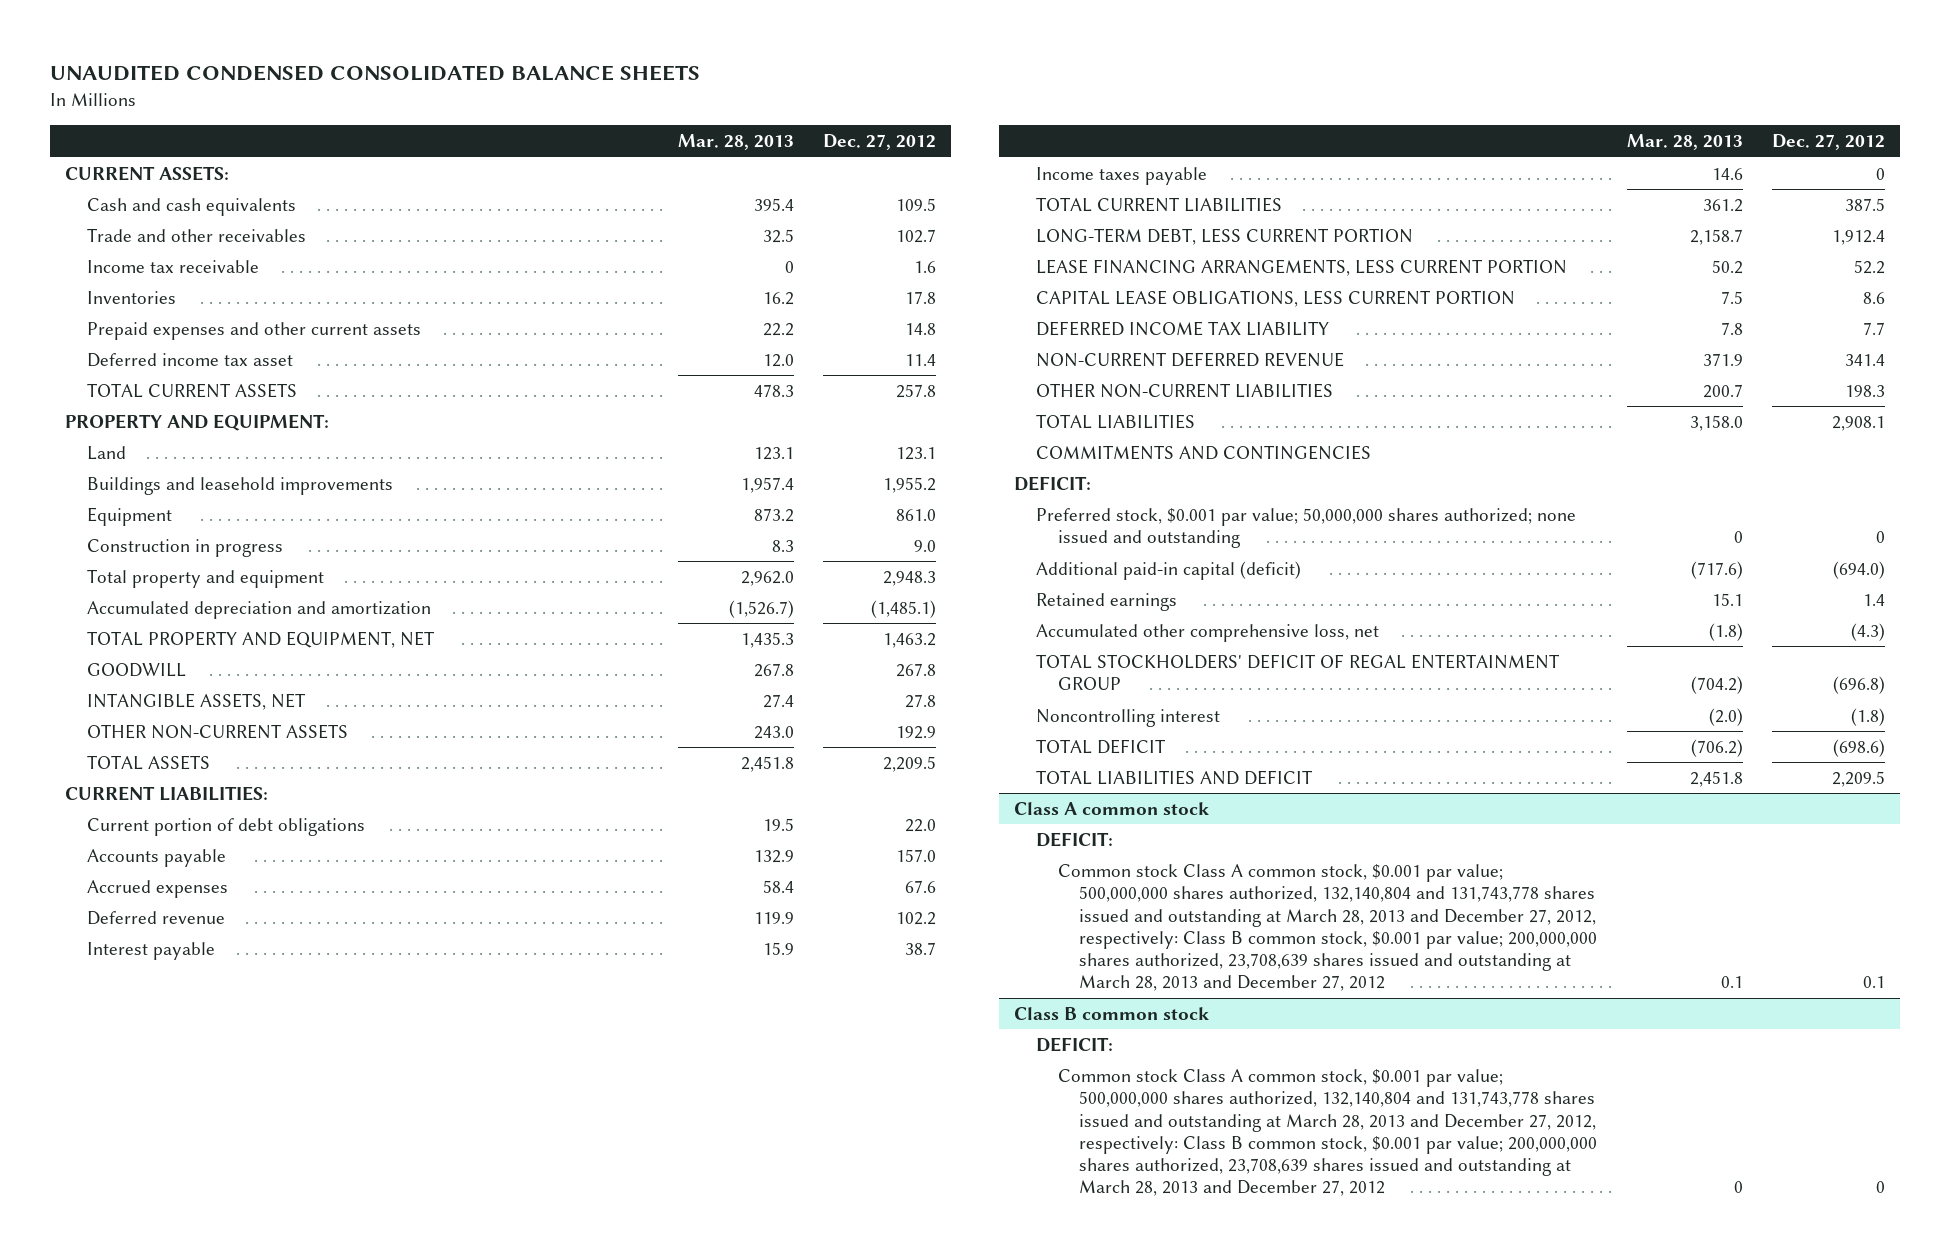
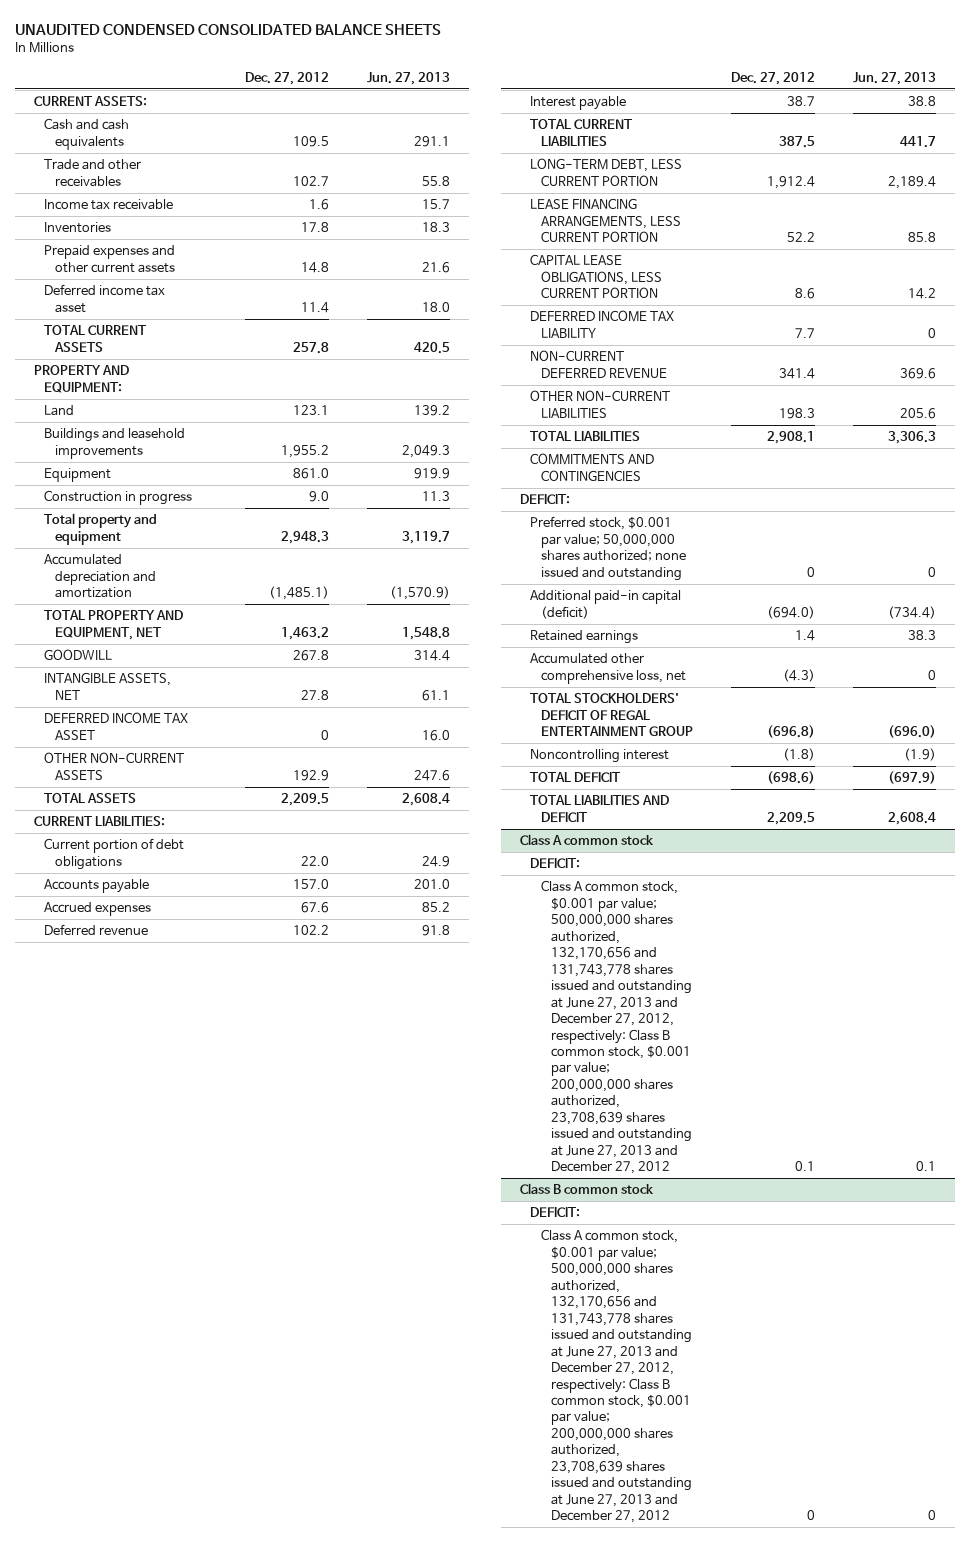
[678,134,795,151] Mar. 28, 2013 -> none
none -> [366,71,450,85] Jun. 27, 2013
none -> [44,712,189,740] DEFERRED INCOME TAX ASSET
[1035,166,1207,185] Income taxes payable -> none
[1057,863,1598,992] Common stock Class A common stock, $0.001 par value; 500,000,000 shares authorized, 132,140,804 and 131,743,778 shares issued and outstanding at March 28, 2013 and December 27, 2012, respectively: Class B common stock, $0.001 par value; 200,000,000 shares authorized, 23,708,639 shares issued and outstanding at March 28, 2013 and December 27, 2012 -> [540,880,693,1175] Class A common stock, $0.001 par value; 500,000,000 shares authorized, 132,170,656 and 131,743,778 shares issued and outstanding at June 27, 2013 and December 27, 2012, respectively: Class B common stock, $0.001 par value; 200,000,000 shares authorized, 23,708,639 shares issued and outstanding at June 27, 2013 and December 27, 2012
[1057,1068,1598,1197] Common stock Class A common stock, $0.001 par value; 500,000,000 shares authorized, 132,140,804 and 131,743,778 shares issued and outstanding at March 28, 2013 and December 27, 2012, respectively: Class B common stock, $0.001 par value; 200,000,000 shares authorized, 23,708,639 shares issued and outstanding at March 28, 2013 and December 27, 2012 -> [540,1229,693,1524] Class A common stock, $0.001 par value; 500,000,000 shares authorized, 132,170,656 and 131,743,778 shares issued and outstanding at June 27, 2013 and December 27, 2012, respectively: Class B common stock, $0.001 par value; 200,000,000 shares authorized, 23,708,639 shares issued and outstanding at June 27, 2013 and December 27, 2012

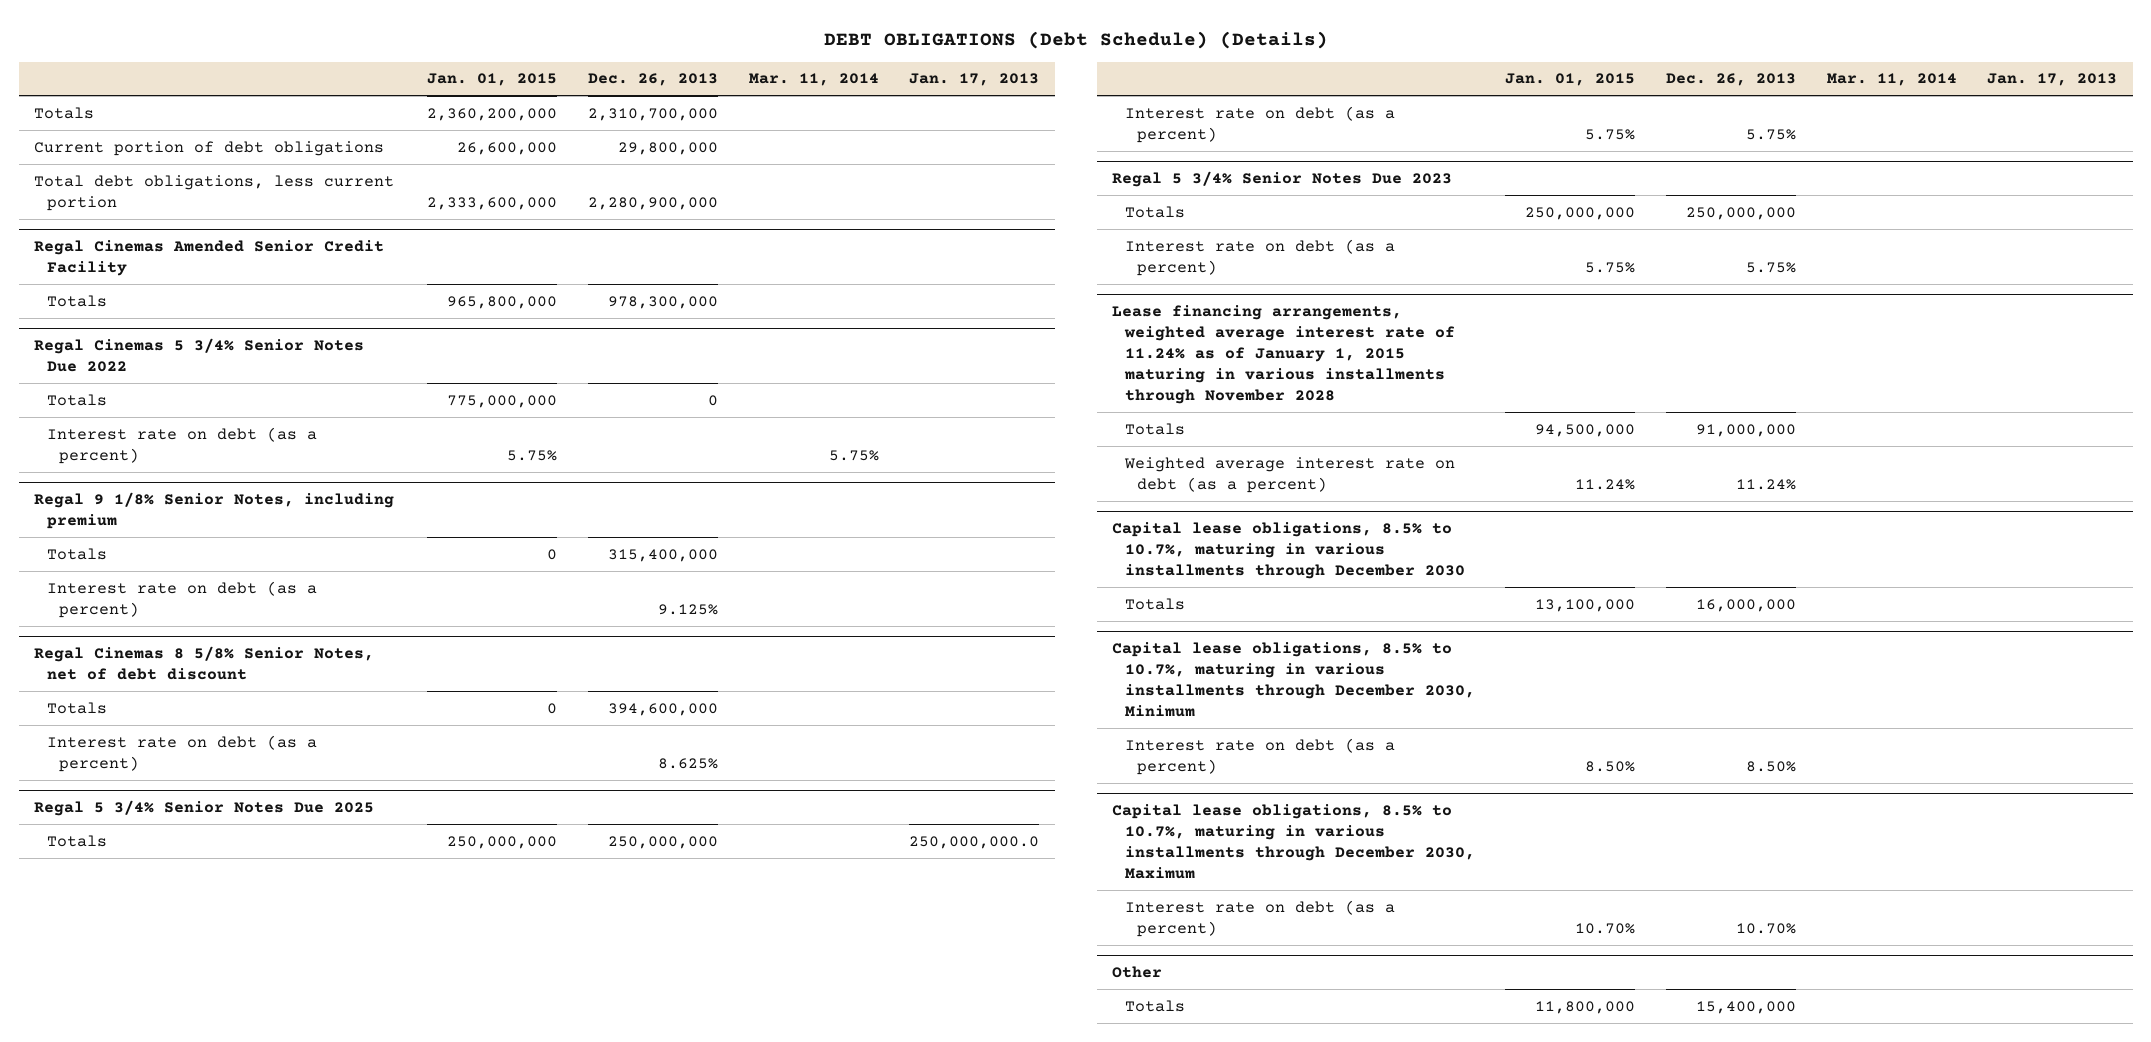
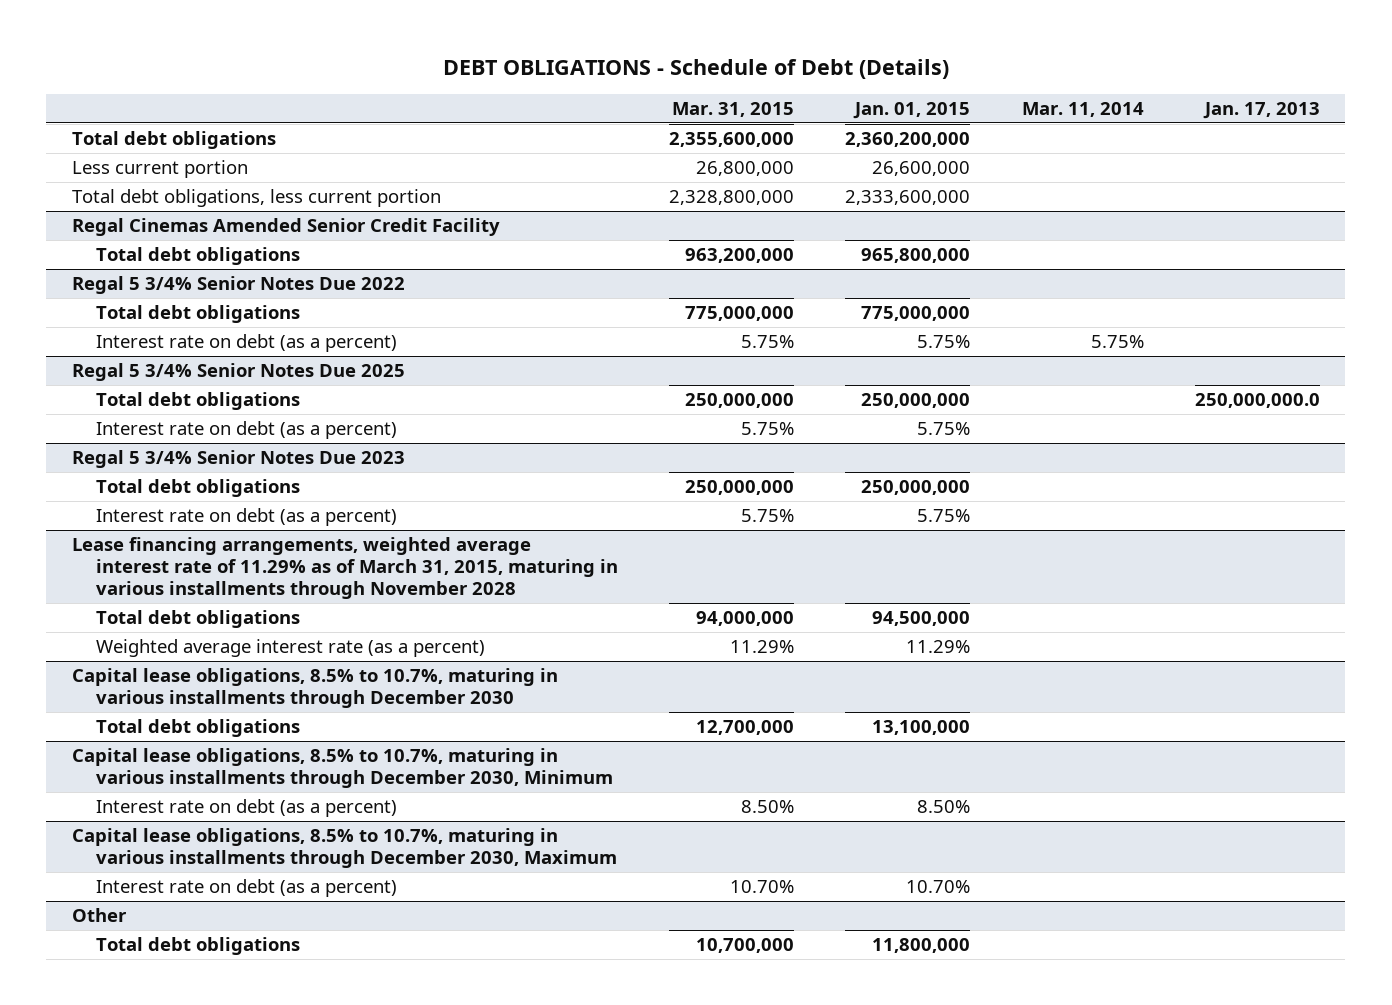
[823,30,1328,49] DEBT OBLIGATIONS (Debt Schedule) (Details) -> [442,59,949,80] DEBT OBLIGATIONS - Schedule of Debt (Details)
[588,73,719,87] Dec. 26, 2013 -> none
none -> [672,102,795,118] Mar. 31, 2015
[34,106,95,119] Totals -> [72,131,277,150] Total debt obligations
[34,140,385,156] Current portion of debt obligations -> [72,160,249,179] Less current portion
[46,294,107,307] Totals -> [96,247,301,266] Total debt obligations
[34,338,365,373] Regal Cinemas 5 3/4% Senior Notes Due 2022 -> [72,276,406,295] Regal 5 3/4% Senior Notes Due 2022
[46,393,107,406] Totals -> [96,305,301,324] Total debt obligations
[34,492,395,530] Regal 9 1/8% Senior Notes, including premium -> none
[46,547,107,560] Totals -> none
[46,580,317,618] Interest rate on debt (as a percent) -> none
[34,646,375,681] Regal Cinemas 8 5/8% Senior Notes, net of debt discount -> none
[46,701,107,714] Totals -> none
[46,734,317,772] Interest rate on debt (as a percent) -> none
[46,834,107,847] Totals -> [96,392,301,411] Total debt obligations
[1124,205,1185,218] Totals -> [96,479,301,498] Total debt obligations
[1111,305,1455,404] Lease financing arrangements, weighted average interest rate of 11.24% as of January 1, 2015 maturing in various installments through November 2028 -> [72,537,619,600] Lease financing arrangements, weighted average interest rate of 11.29% as of March 31, 2015, maturing in various installments through November 2028
[1124,422,1185,435] Totals -> [96,610,301,629] Total debt obligations
[1123,456,1455,493] Weighted average interest rate on debt (as a percent) -> [96,639,486,658] Weighted average interest rate (as a percent)
[1575,478,1636,490] 11.24% -> [906,640,971,654] 11.29%
[1124,597,1185,610] Totals -> [96,719,301,738] Total debt obligations
[1124,999,1185,1012] Totals -> [96,937,301,956] Total debt obligations

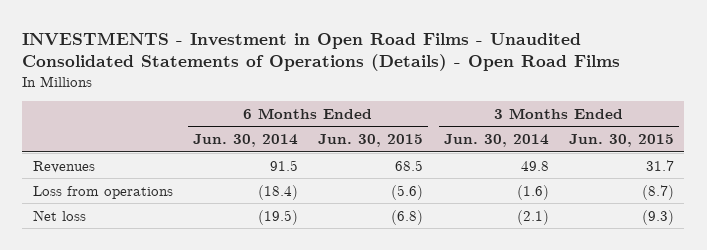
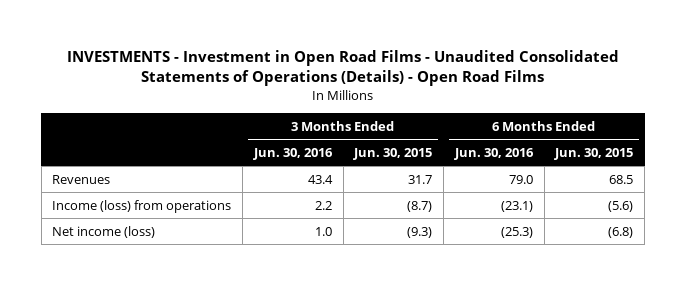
[192,134,298,148] Jun. 30, 2014 -> none
[443,134,549,148] Jun. 30, 2014 -> none
none -> [252,148,333,161] Jun. 30, 2016
none -> [453,148,534,161] Jun. 30, 2016
[32,185,173,199] Loss from operations -> [52,199,232,213] Income (loss) from operations
[32,209,86,221] Net loss -> [52,225,156,238] Net income (loss)

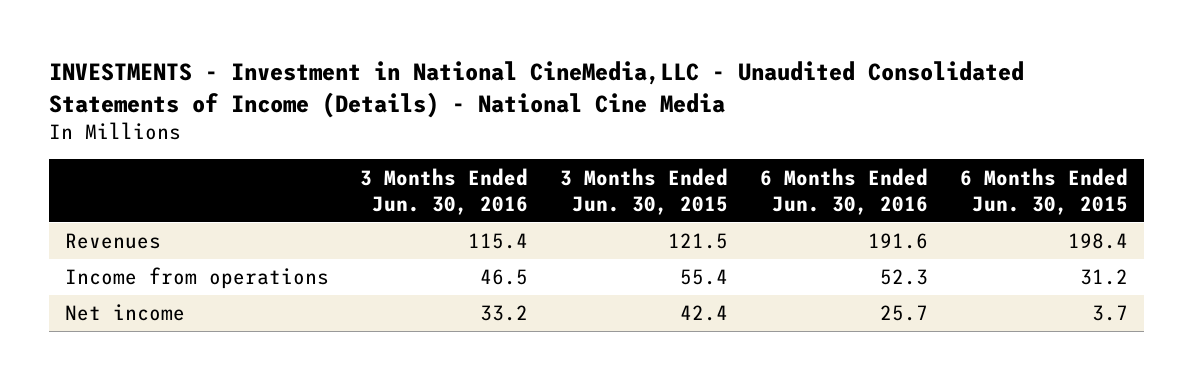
[66,49,619,87] INVESTMENTS - Investment in Open Road Films - Unaudited Consolidated Statements of Operations (Details) - Open Road Films -> [48,61,1024,118] INVESTMENTS - Investment in National CineMedia,LLC - Unaudited Consolidated Statements of Income (Details) - National Cine Media
[307,174,333,184] 43.4 -> [468,233,529,250] 115.4
[408,174,433,184] 31.7 -> [668,233,729,250] 121.5
[508,174,533,184] 79.0 -> [868,233,929,250] 191.6
[609,174,634,184] 68.5 -> [1067,233,1128,250] 198.4
[52,199,232,213] Income (loss) from operations -> [64,267,329,290] Income from operations
[314,200,332,210] 2.2 -> [480,269,529,286] 46.5
[407,200,433,212] (8.7) -> [680,269,729,286] 55.4
[500,200,533,212] (23.1) -> [880,269,929,286] 52.3
[608,200,634,212] (5.6) -> [1079,269,1128,286] 31.2
[52,225,156,238] Net income (loss) -> [64,304,185,322] Net income
[314,226,332,236] 1.0 -> [480,305,529,322] 33.2
[407,226,433,238] (9.3) -> [680,305,729,322] 42.4
[500,226,533,238] (25.3) -> [880,305,929,322] 25.7
[608,226,634,238] (6.8) -> [1091,305,1128,322] 3.7

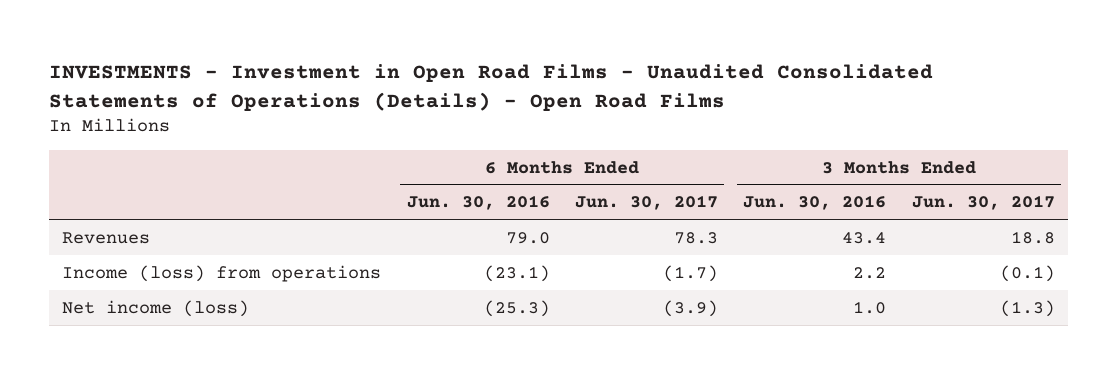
[48,61,1024,118] INVESTMENTS - Investment in National CineMedia,LLC - Unaudited Consolidated Statements of Income (Details) - National Cine Media -> [49,63,934,111] INVESTMENTS - Investment in Open Road Films - Unaudited Consolidated Statements of Operations (Details) - Open Road Films
[560,167,729,215] 3 Months Ended Jun. 30, 2015 -> none
[959,167,1128,215] 6 Months Ended Jun. 30, 2015 -> none
none -> [574,195,718,211] Jun. 30, 2017
none -> [911,195,1055,211] Jun. 30, 2017
[468,233,529,250] 115.4 -> [842,231,887,244] 43.4
[868,233,929,250] 191.6 -> [505,231,550,244] 79.0
[64,267,329,290] Income from operations -> [62,264,382,282] Income (loss) from operations
[480,269,529,286] 46.5 -> [853,266,887,279] 2.2
[880,269,929,286] 52.3 -> [483,264,550,282] (23.1)
[64,304,185,322] Net income -> [62,299,250,317] Net income (loss)
[480,305,529,322] 33.2 -> [853,300,887,314] 1.0
[880,305,929,322] 25.7 -> [483,299,550,317] (25.3)

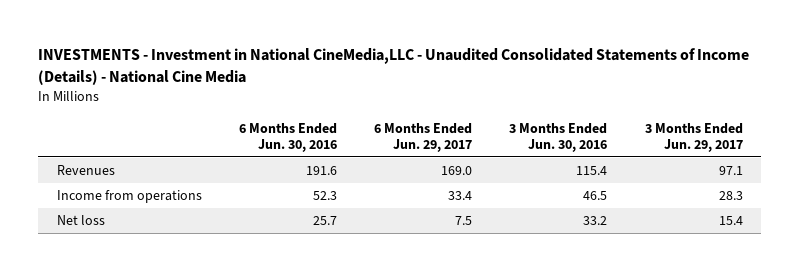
[49,63,934,111] INVESTMENTS - Investment in Open Road Films - Unaudited Consolidated Statements of Operations (Details) - Open Road Films -> [38,48,750,86] INVESTMENTS - Investment in National CineMedia,LLC - Unaudited Consolidated Statements of Income (Details) - National Cine Media
[574,195,718,211] Jun. 30, 2017 -> none
[911,195,1055,211] Jun. 30, 2017 -> none
none -> [374,122,473,152] 6 Months Ended Jun. 29, 2017
none -> [644,122,743,152] 3 Months Ended Jun. 29, 2017
[505,231,550,244] 79.0 -> [306,166,338,176] 191.6
[842,231,887,244] 43.4 -> [576,166,608,176] 115.4
[62,264,382,282] Income (loss) from operations -> [56,190,202,204] Income from operations
[483,264,550,282] (23.1) -> [313,191,338,201] 52.3
[853,266,887,279] 2.2 -> [583,191,608,201] 46.5
[62,299,250,317] Net income (loss) -> [56,215,105,226] Net loss
[483,299,550,317] (25.3) -> [313,216,338,226] 25.7
[853,300,887,314] 1.0 -> [583,216,608,226] 33.2

